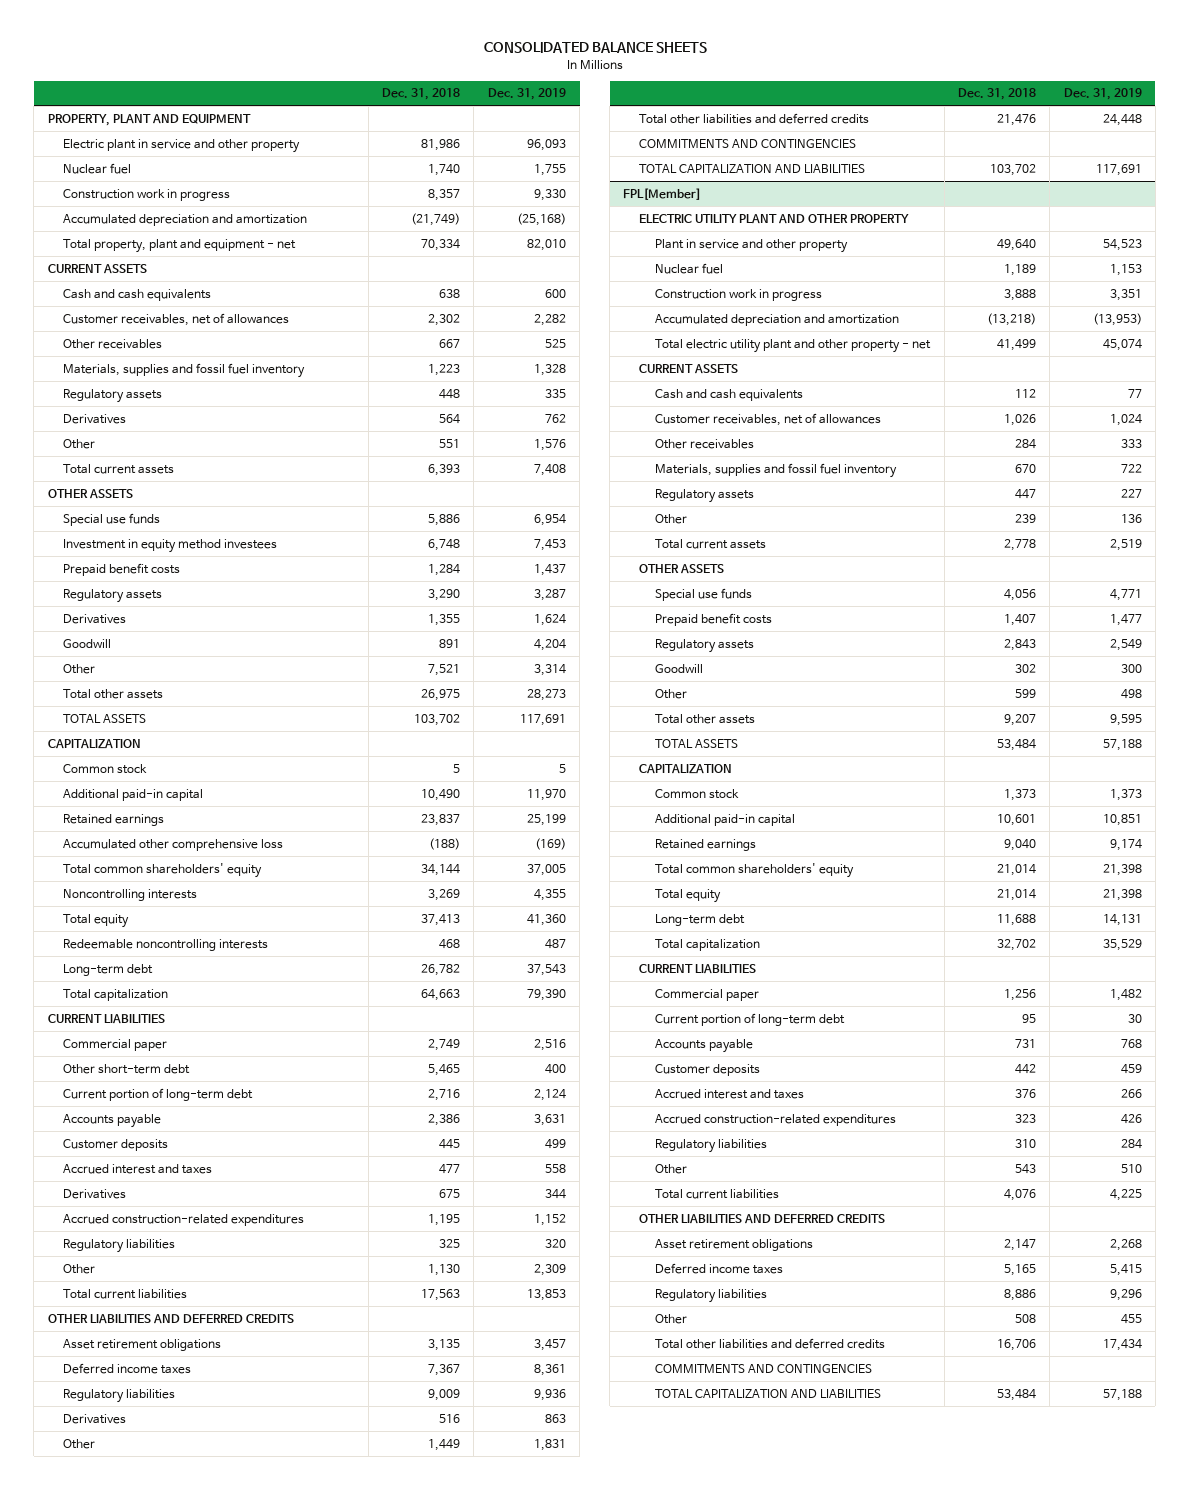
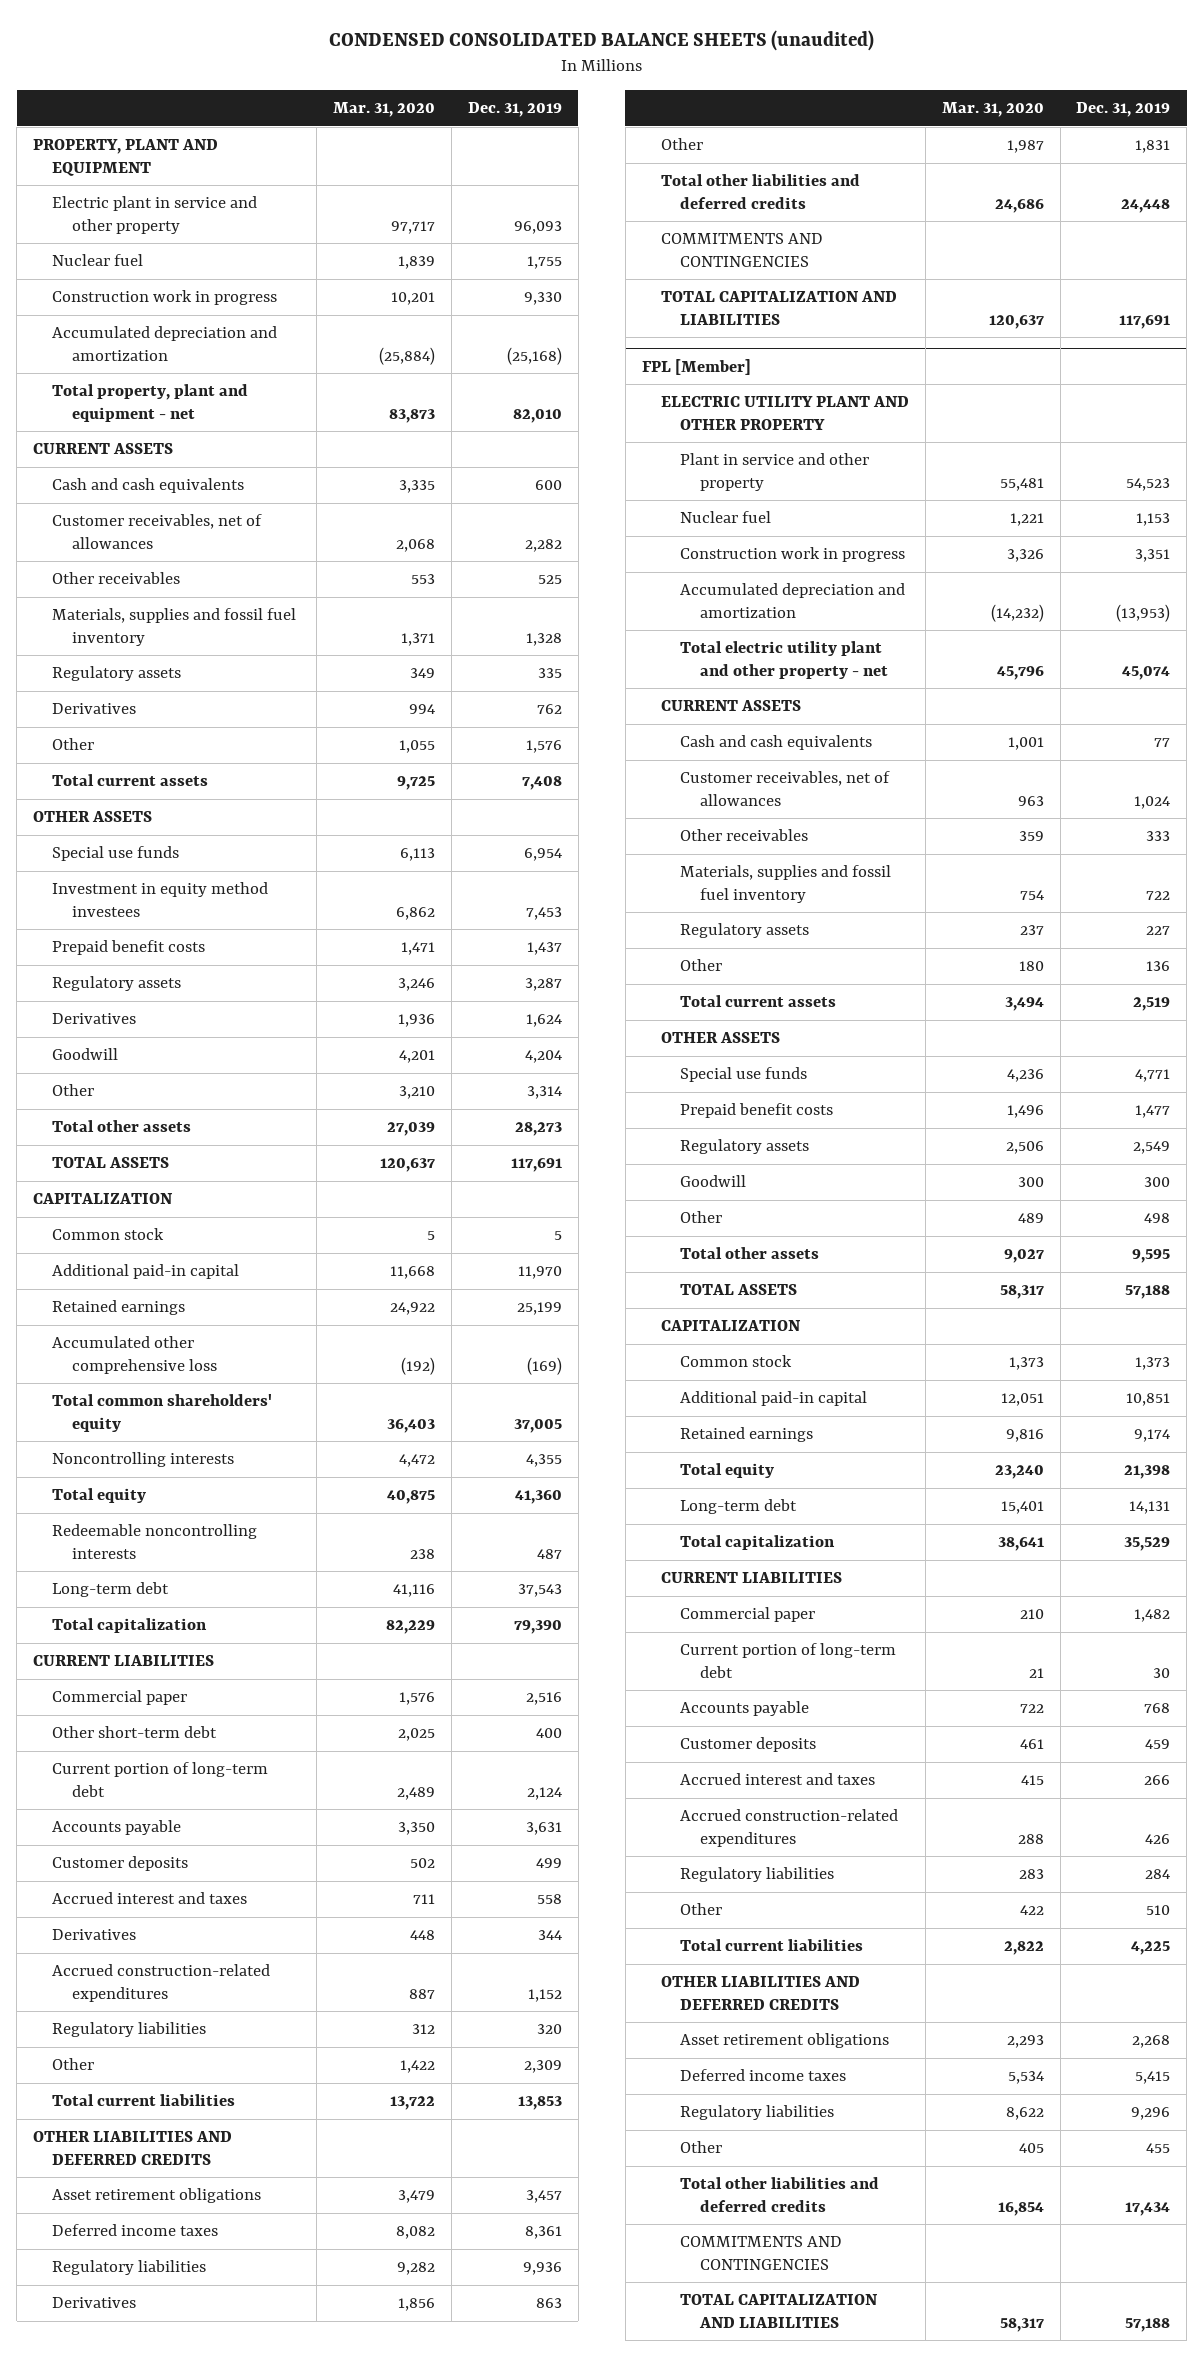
[483,42,707,54] CONSOLIDATED BALANCE SHEETS -> [328,29,874,51] CONDENSED CONSOLIDATED BALANCE SHEETS (unaudited)
[381,88,460,101] Dec. 31, 2018 -> none
none -> [333,102,436,118] Mar. 31, 2020
[623,187,702,200] FPL[Member] -> [641,358,751,375] FPL [Member]
[655,862,855,878] Total common shareholders' equity -> none

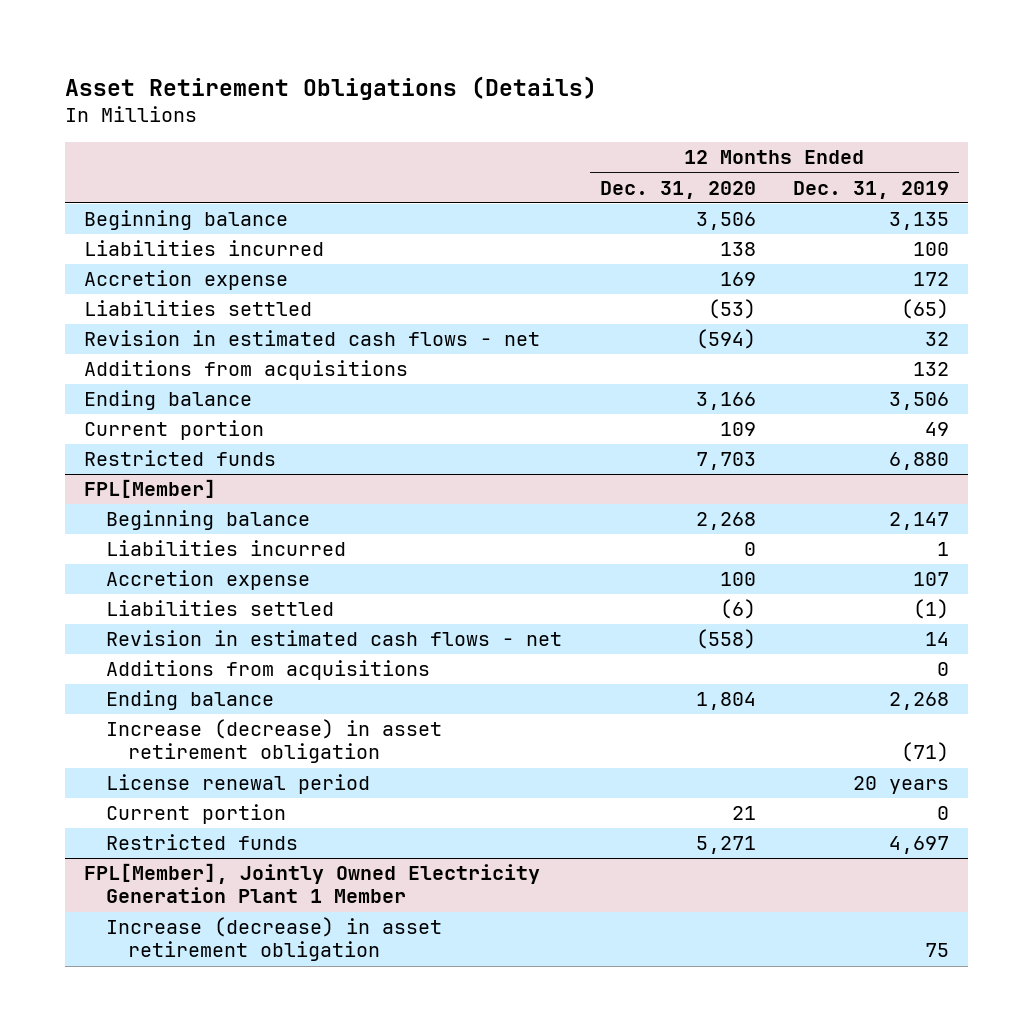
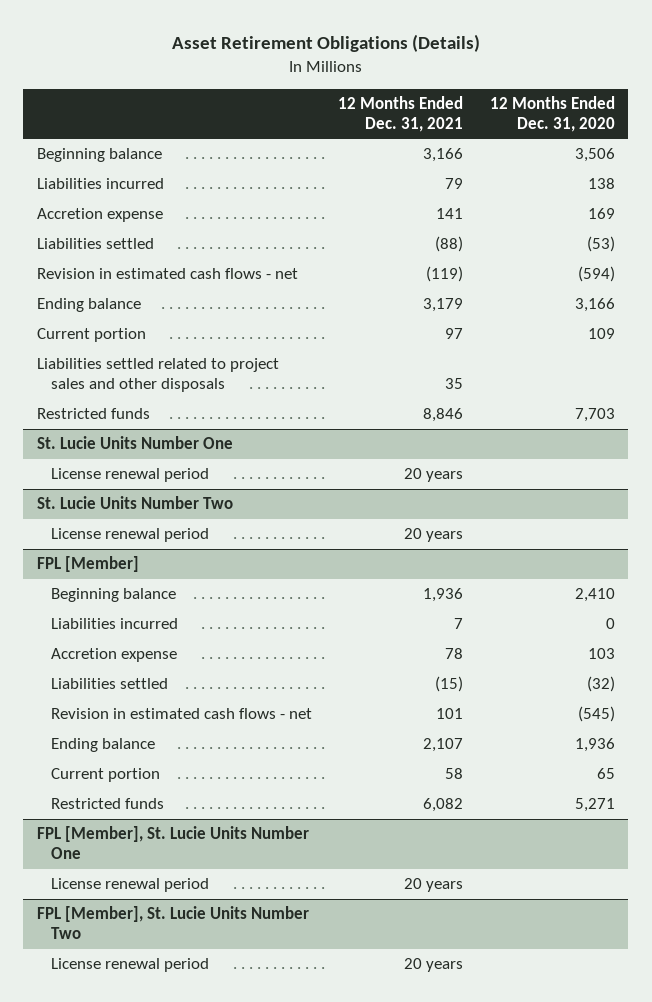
[793,180,950,199] Dec. 31, 2019 -> none
none -> [338,96,464,132] 12 Months Ended Dec. 31, 2021
[84,360,409,381] Additions from acquisitions -> none
none -> [36,358,279,393] Liabilities settled related to project sales and other disposals
[84,479,217,499] FPL[Member] -> none
[106,510,311,531] Beginning balance -> none
[106,540,347,557] Liabilities incurred -> none
[106,570,311,591] Accretion expense -> none
[106,600,335,617] Liabilities settled -> none
[106,630,563,647] Revision in estimated cash flows - net -> none
[106,660,431,681] Additions from acquisitions -> none
[106,690,275,711] Ending balance -> none
[106,719,443,764] Increase (decrease) in asset retirement obligation -> none
none -> [36,436,233,450] St. Lucie Units Number One
none -> [36,496,233,510] St. Lucie Units Number Two
none -> [50,528,209,543] License renewal period
none -> [36,556,139,573] FPL [Member]
none -> [50,588,176,603] Beginning balance
none -> [50,618,178,630] Liabilities incurred
none -> [50,648,177,663] Accretion expense
none -> [50,678,168,690] Liabilities settled
none -> [50,708,312,720] Revision in estimated cash flows - net
none -> [50,738,155,753] Ending balance
[731,806,756,821] 21 -> [597,768,616,780] 65
[84,863,541,904] FPL[Member], Jointly Owned Electricity Generation Plant 1 Member -> none
[106,917,443,962] Increase (decrease) in asset retirement obligation -> none
none -> [36,826,309,860] FPL [Member], St. Lucie Units Number One
none -> [50,878,209,893] License renewal period
none -> [36,906,309,940] FPL [Member], St. Lucie Units Number Two
none -> [50,958,209,973] License renewal period

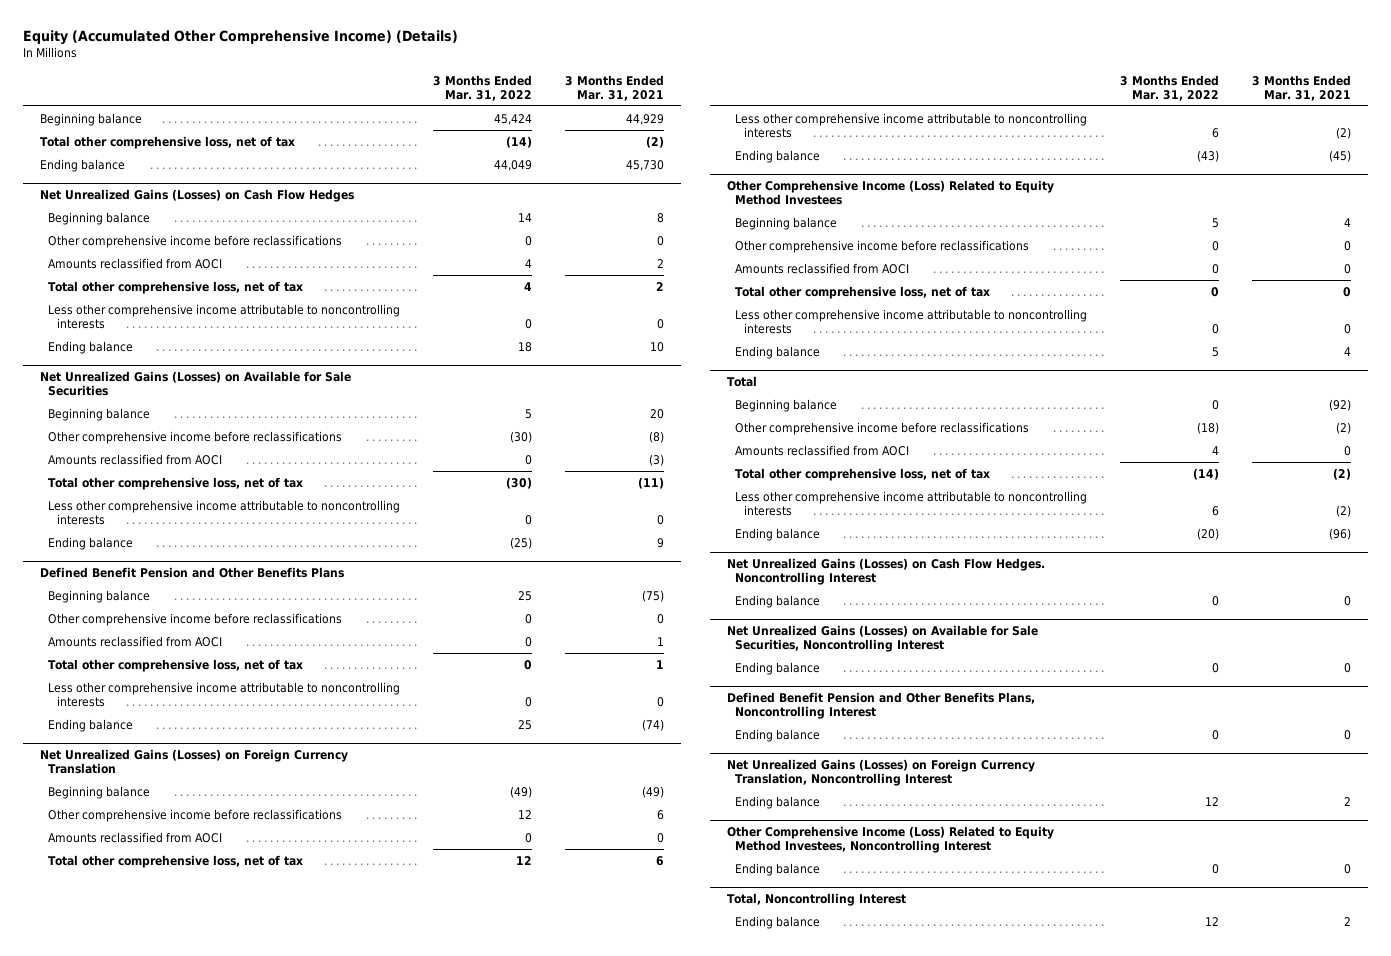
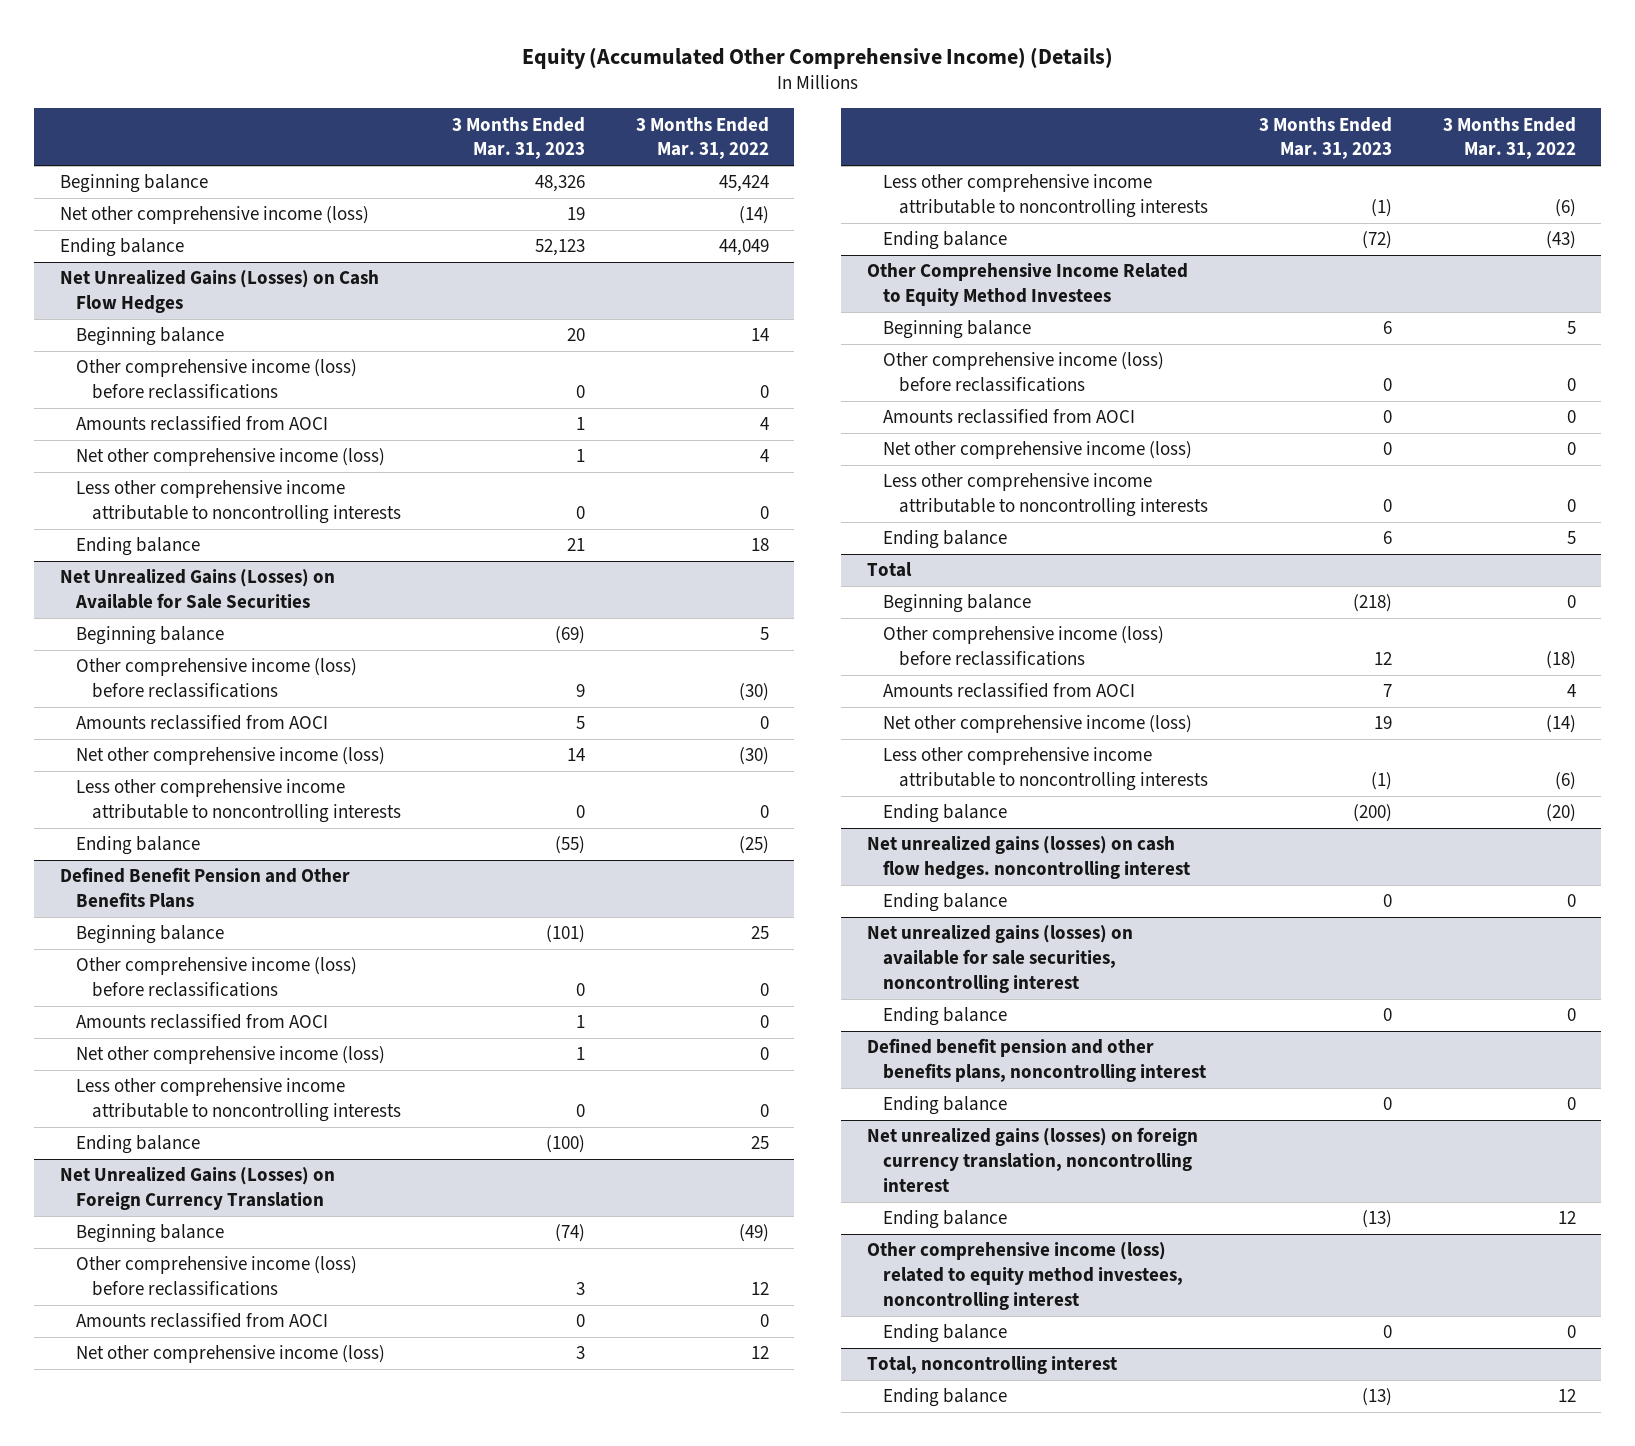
[565,74,665,101] 3 Months Ended Mar. 31, 2021 -> none
none -> [451,116,585,160] 3 Months Ended Mar. 31, 2023
[39,135,295,149] Total other comprehensive loss, net of tax -> [59,206,369,225] Net other comprehensive income (loss)
[48,234,343,248] Other comprehensive income before reclassifications -> [75,359,357,400] Other comprehensive income (loss) before reclassifications
[48,280,304,294] Total other comprehensive loss, net of tax -> [75,448,385,467] Net other comprehensive income (loss)
[48,430,343,444] Other comprehensive income before reclassifications -> [75,658,357,699] Other comprehensive income (loss) before reclassifications
[48,476,304,490] Total other comprehensive loss, net of tax -> [75,747,385,766] Net other comprehensive income (loss)
[48,612,343,626] Other comprehensive income before reclassifications -> [75,957,357,998] Other comprehensive income (loss) before reclassifications
[48,658,304,672] Total other comprehensive loss, net of tax -> [75,1046,385,1065] Net other comprehensive income (loss)
[48,808,343,822] Other comprehensive income before reclassifications -> [75,1256,357,1297] Other comprehensive income (loss) before reclassifications
[48,854,304,868] Total other comprehensive loss, net of tax -> [75,1345,385,1364] Net other comprehensive income (loss)
[1212,127,1220,138] 6 -> [1554,199,1576,218] (6)
[726,179,1054,205] Other Comprehensive Income (Loss) Related to Equity Method Investees -> [866,263,1188,307] Other Comprehensive Income Related to Equity Method Investees
[735,239,1030,253] Other comprehensive income before reclassifications -> [883,352,1165,393] Other comprehensive income (loss) before reclassifications
[735,285,991,299] Total other comprehensive loss, net of tax -> [883,441,1193,460] Net other comprehensive income (loss)
[735,421,1030,435] Other comprehensive income before reclassifications -> [883,626,1165,667] Other comprehensive income (loss) before reclassifications
[735,467,991,481] Total other comprehensive loss, net of tax -> [883,715,1193,734] Net other comprehensive income (loss)
[1212,505,1220,516] 6 -> [1554,772,1576,791] (6)
[726,557,1045,585] Net Unrealized Gains (Losses) on Cash Flow Hedges. Noncontrolling Interest -> [866,836,1191,880] Net unrealized gains (losses) on cash flow hedges. noncontrolling interest
[726,624,1038,652] Net Unrealized Gains (Losses) on Available for Sale Securities, Noncontrolling Interest -> [866,925,1133,993] Net unrealized gains (losses) on available for sale securities, noncontrolling interest
[726,691,1035,719] Defined Benefit Pension and Other Benefits Plans, Noncontrolling Interest -> [866,1038,1207,1083] Defined benefit pension and other benefits plans, noncontrolling interest
[726,758,1035,786] Net Unrealized Gains (Losses) on Foreign Currency Translation, Noncontrolling Interest -> [866,1127,1198,1192] Net unrealized gains (losses) on foreign currency translation, noncontrolling interest
[726,825,1054,853] Other Comprehensive Income (Loss) Related to Equity Method Investees, Noncontrolling Interest -> [866,1242,1184,1310] Other comprehensive income (loss) related to equity method investees, noncontrolling interest
[726,892,906,906] Total, Noncontrolling Interest -> [866,1356,1117,1375] Total, noncontrolling interest

